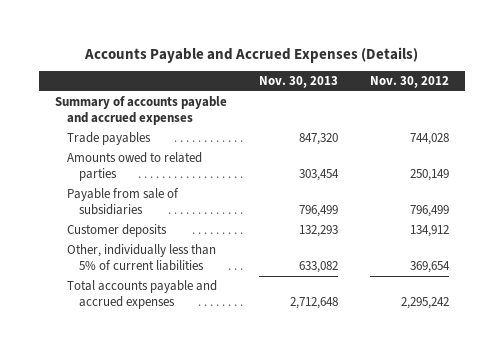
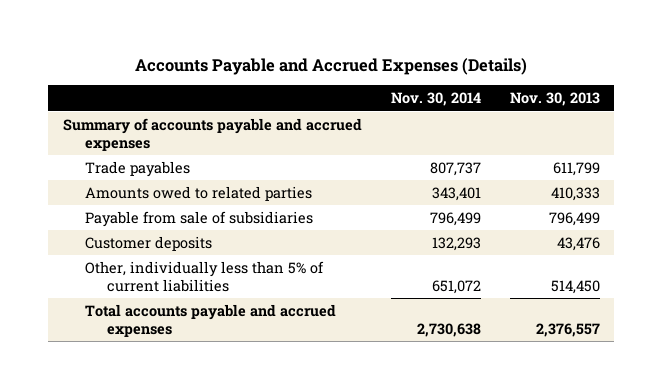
[370,76,450,89] Nov. 30, 2012 -> none
none -> [390,92,481,107] Nov. 30, 2014
[298,132,338,145] 847,320 -> [552,161,600,176] 611,799
[298,169,339,182] 303,454 -> [550,186,600,201] 410,333
[298,224,338,237] 132,293 -> [556,236,600,251] 43,476
[298,261,338,274] 633,082 -> [550,279,600,294] 514,450
[289,297,338,310] 2,712,648 -> [535,322,600,337] 2,376,557

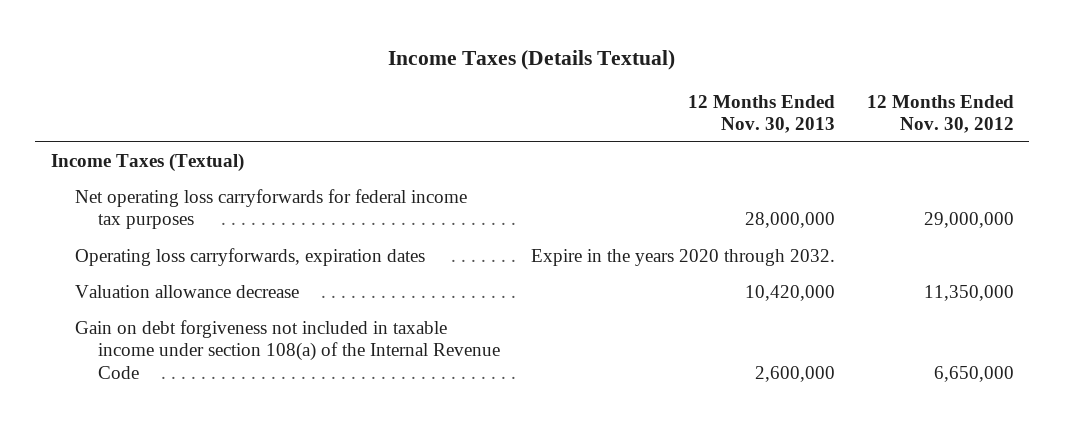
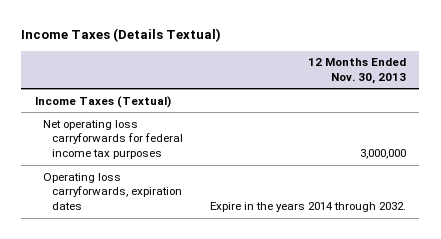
[866,94,1014,133] 12 Months Ended Nov. 30, 2012 -> none
[74,285,299,299] Valuation allowance decrease -> none
[74,320,501,379] Gain on debt forgiveness not included in taxable income under section 108(a) of the Internal Revenue Code -> none
[745,212,836,229] 28,000,000 -> [359,149,406,160] 3,000,000
[531,249,836,267] Expire in the years 2020 through 2032. -> [209,202,406,213] Expire in the years 2014 through 2032.

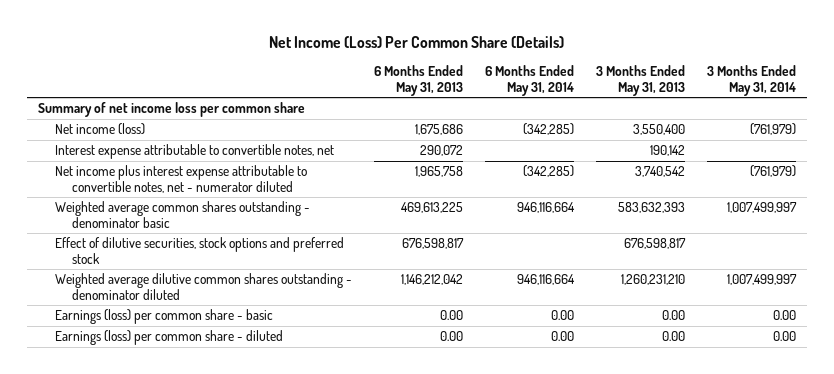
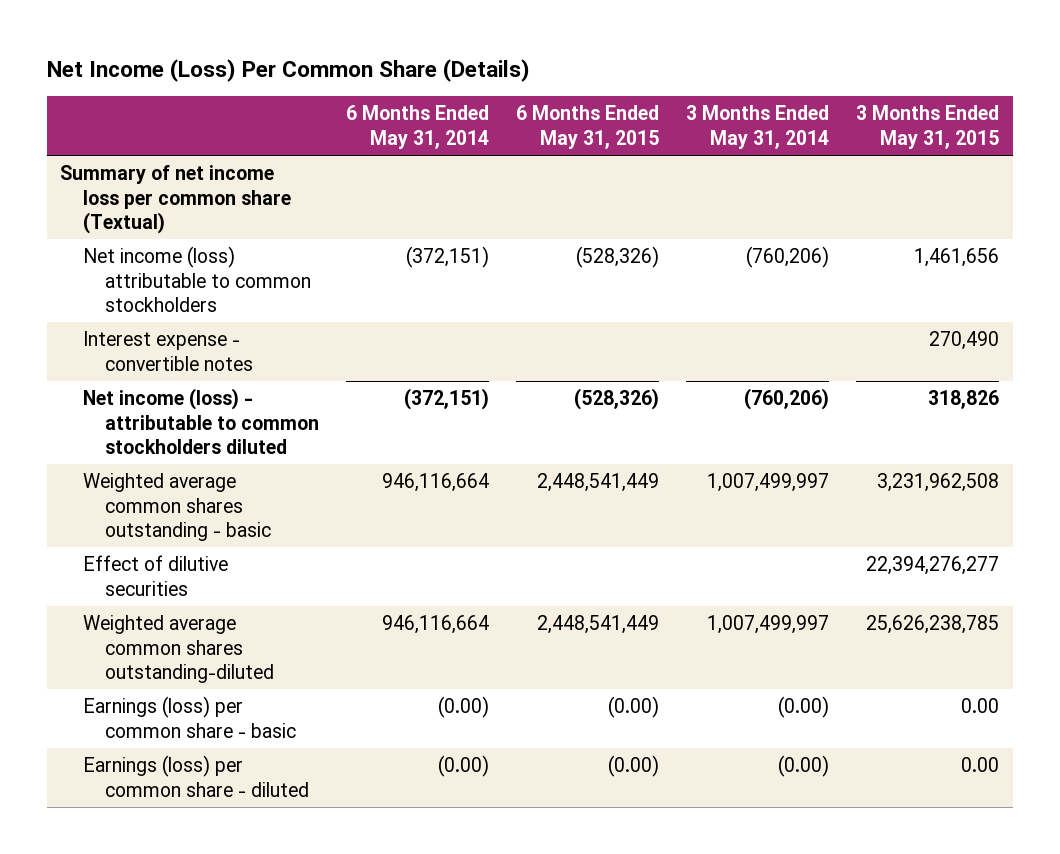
[374,65,464,96] 6 Months Ended May 31, 2013 -> none
[596,65,686,96] 3 Months Ended May 31, 2013 -> none
none -> [516,105,660,149] 6 Months Ended May 31, 2015
none -> [856,105,1000,149] 3 Months Ended May 31, 2015
[55,123,146,136] Net income (loss) -> none
[37,102,305,118] Summary of net income loss per common share -> [60,165,291,235] Summary of net income loss per common share (Textual)
none -> [82,246,312,313] Net income (loss) attributable to common stockholders
[55,144,335,160] Interest expense attributable to convertible notes, net -> [82,331,254,371] Interest expense - convertible notes
[55,165,308,193] Net income plus interest expense attributable to convertible notes, net - numerator diluted -> [82,388,320,455] Net income (loss) - attributable to common stockholders diluted
[523,165,575,178] (342,285) -> [404,388,490,411] (372,151)
[750,165,797,178] (761,979) -> [744,388,830,411] (760,206)
[55,201,311,228] Weighted average common shares outstanding - denominator basic -> [82,473,272,542] Weighted average common shares outstanding - basic
[55,237,345,264] Effect of dilutive securities, stock options and preferred stock -> [82,555,228,596] Effect of dilutive securities
[55,273,353,300] Weighted average dilutive common shares outstanding - denominator diluted -> [82,615,275,684] Weighted average common shares outstanding-diluted
[551,310,575,321] 0.00 -> [438,696,490,719] (0.00)
[773,310,797,321] 0.00 -> [778,696,830,719] (0.00)
[551,331,575,342] 0.00 -> [438,755,490,778] (0.00)
[773,331,797,342] 0.00 -> [778,755,830,778] (0.00)

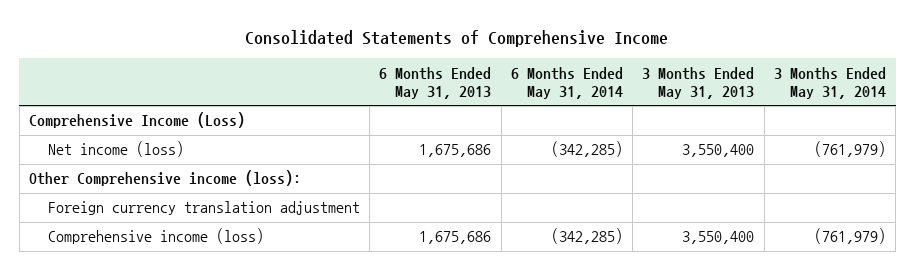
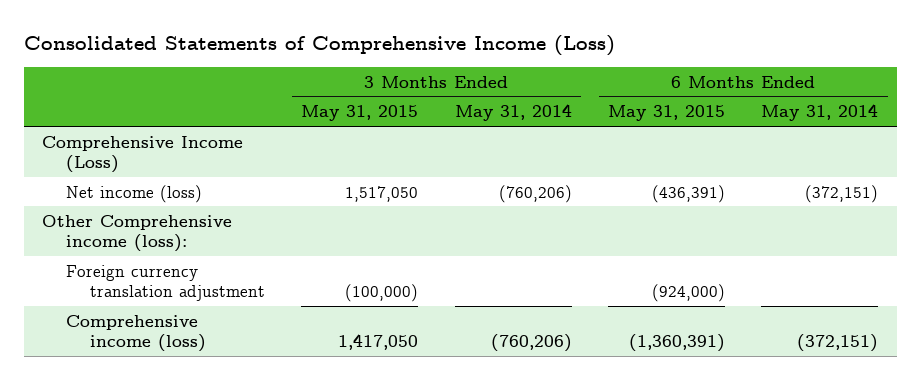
[245,30,669,48] Consolidated Statements of Comprehensive Income -> [23,35,615,57] Consolidated Statements of Comprehensive Income (Loss)
[379,66,492,100] 6 Months Ended May 31, 2013 -> none
[642,66,755,100] 3 Months Ended May 31, 2013 -> none
none -> [301,105,419,122] May 31, 2015
none -> [608,105,726,122] May 31, 2015
[550,141,623,158] (342,285) -> [805,184,879,203] (372,151)
[813,141,886,158] (761,979) -> [498,184,572,203] (760,206)
[550,228,623,245] (342,285) -> [797,333,879,352] (372,151)
[813,228,886,245] (761,979) -> [490,333,572,352] (760,206)

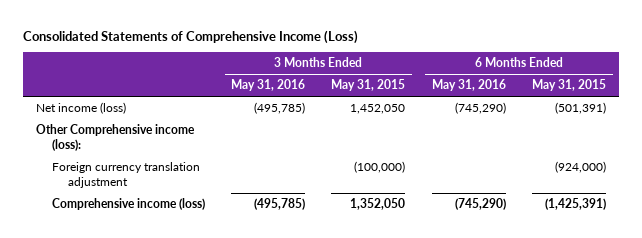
[454,104,572,122] May 31, 2014 -> none
[761,104,879,122] May 31, 2014 -> none
none -> [231,79,306,92] May 31, 2016
none -> [431,79,506,92] May 31, 2016
[41,135,243,173] Comprehensive Income (Loss) -> none
[345,185,419,202] 1,517,050 -> [350,104,406,115] 1,452,050
[652,184,726,203] (436,391) -> [554,102,606,115] (501,391)
[338,333,419,350] 1,417,050 -> [350,198,406,211] 1,352,050
[629,333,726,352] (1,360,391) -> [544,198,606,211] (1,425,391)

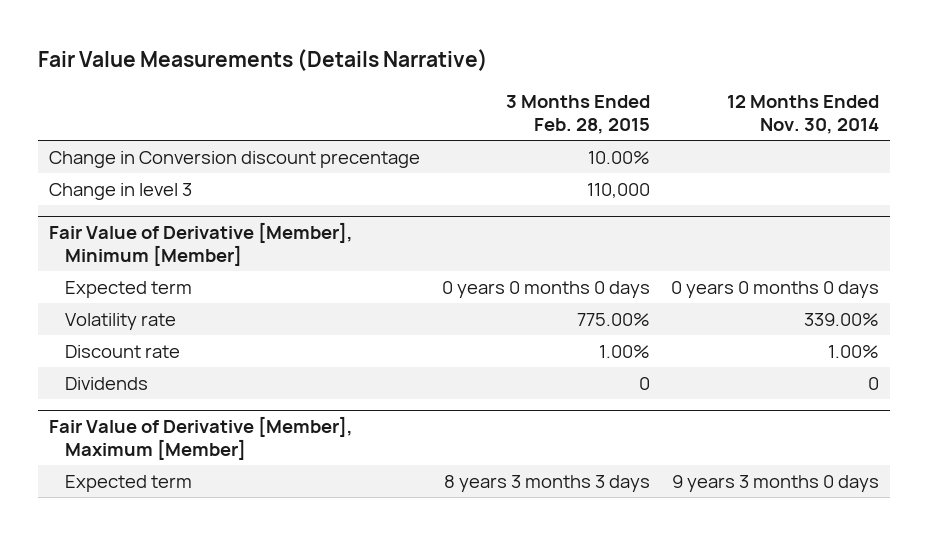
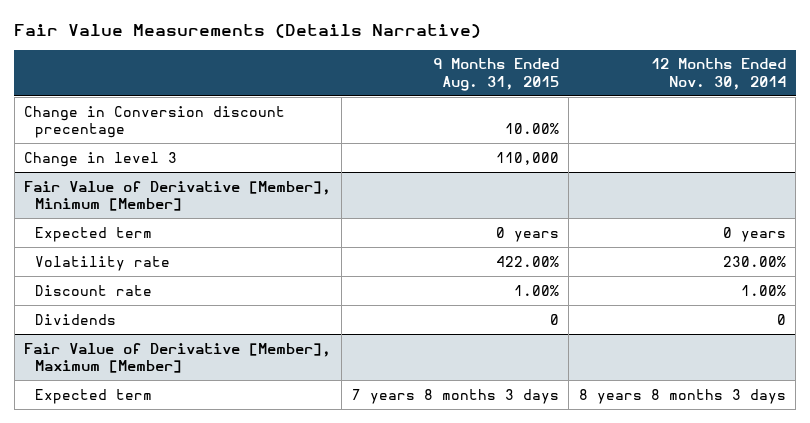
[505,95,650,135] 3 Months Ended Feb. 28, 2015 -> none
none -> [432,58,559,91] 9 Months Ended Aug. 31, 2015
[671,280,880,298] 0 years 0 months 0 days -> [722,226,786,242] 0 years
[804,312,880,326] 339.00% -> [722,255,786,267] 230.00%
[672,474,880,492] 9 years 3 months 0 days -> [578,388,786,404] 8 years 8 months 3 days

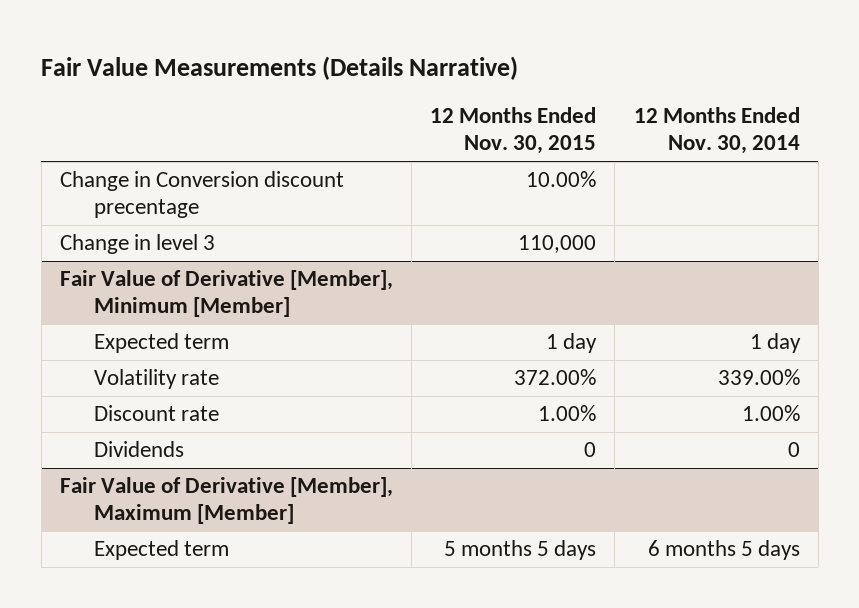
[432,58,559,91] 9 Months Ended Aug. 31, 2015 -> none
none -> [430,107,597,155] 12 Months Ended Nov. 30, 2015
[722,226,786,242] 0 years -> [749,333,801,354] 1 day
[722,255,786,267] 230.00% -> [717,369,800,386] 339.00%
[578,388,786,404] 8 years 8 months 3 days -> [647,540,800,561] 6 months 5 days

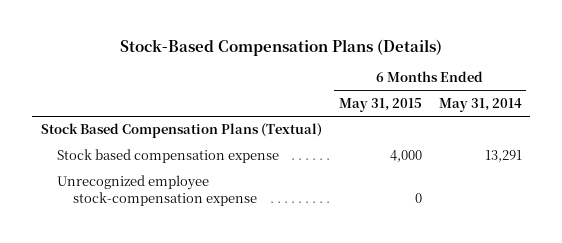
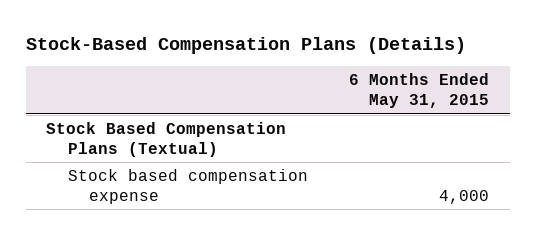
[438,97,522,112] May 31, 2014 -> none
[57,175,258,206] Unrecognized employee stock-compensation expense -> none

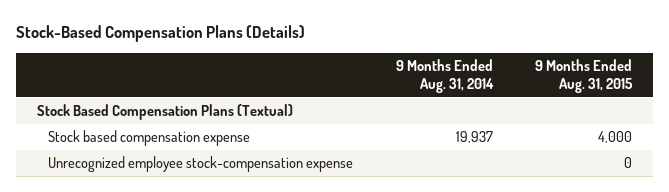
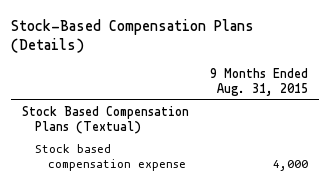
[395,58,494,93] 9 Months Ended Aug. 31, 2014 -> none
[48,156,354,173] Unrecognized employee stock-compensation expense -> none

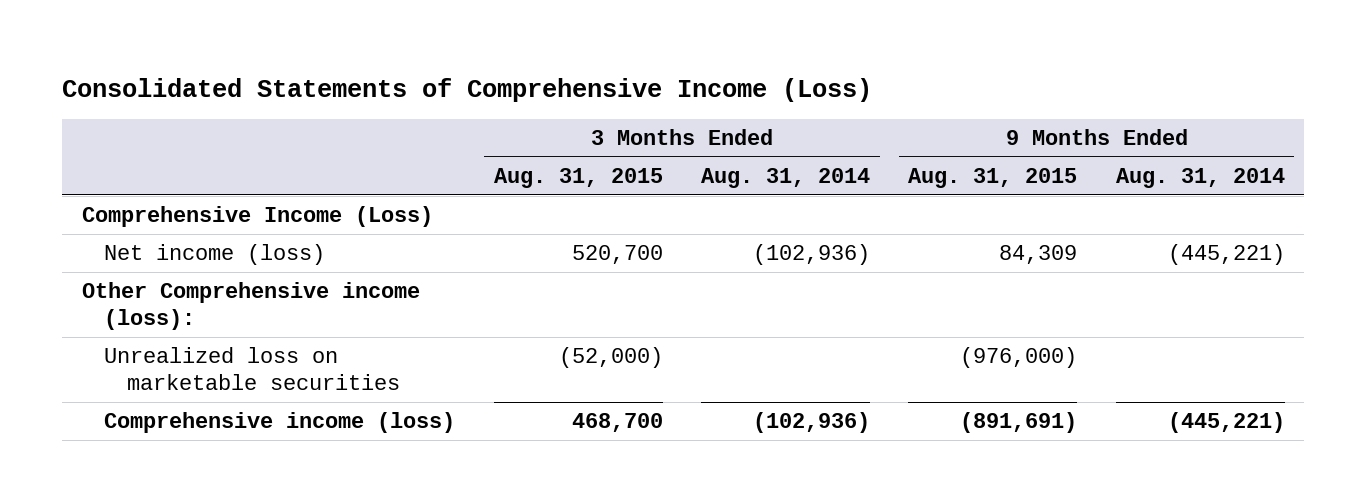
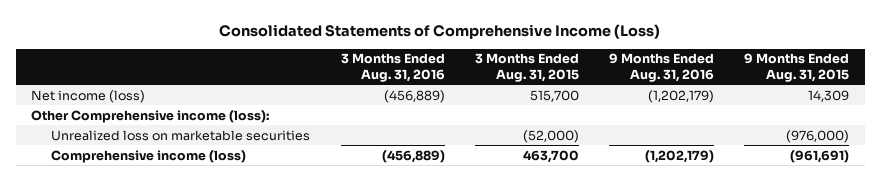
[701,168,871,189] Aug. 31, 2014 -> none
[1115,168,1285,189] Aug. 31, 2014 -> none
none -> [340,53,445,82] 3 Months Ended Aug. 31, 2016
none -> [609,53,715,82] 9 Months Ended Aug. 31, 2016
[81,206,433,228] Comprehensive Income (Loss) -> none
[571,245,663,265] 520,700 -> [529,89,579,102] 515,700
[999,245,1078,265] 84,309 -> [808,89,850,102] 14,309
[571,413,663,433] 468,700 -> [522,149,579,163] 463,700
[960,412,1078,434] (891,691) -> [790,149,850,163] (961,691)

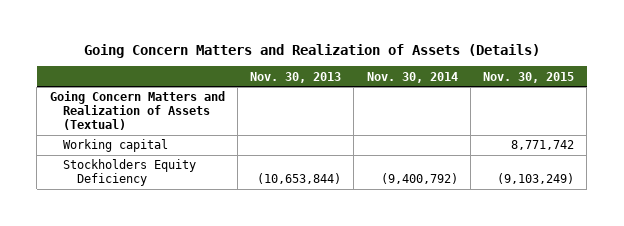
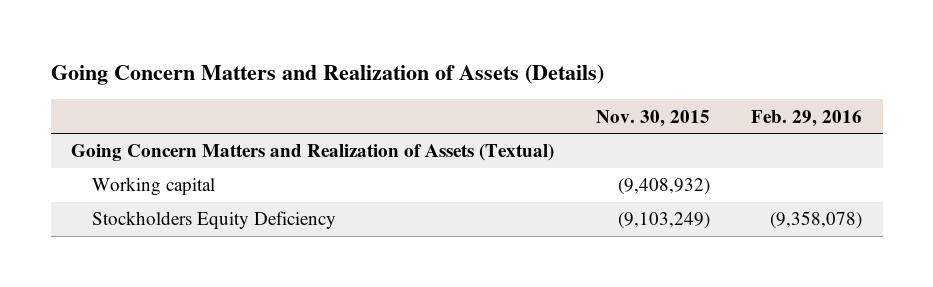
[250,71,342,83] Nov. 30, 2013 -> none
[366,71,458,83] Nov. 30, 2014 -> none
none -> [751,109,863,127] Feb. 29, 2016
[511,140,575,151] 8,771,742 -> [617,178,710,196] (9,408,932)

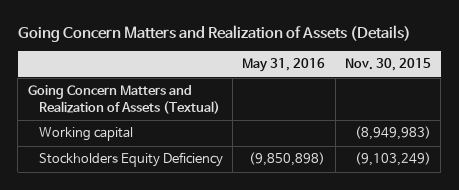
[751,109,863,127] Feb. 29, 2016 -> none
none -> [242,58,326,73] May 31, 2016
[617,178,710,196] (9,408,932) -> [355,126,432,141] (8,949,983)

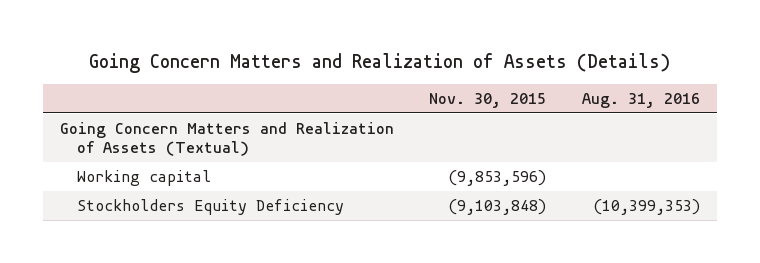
[242,58,326,73] May 31, 2016 -> none
none -> [581,92,700,108] Aug. 31, 2016
[355,126,432,141] (8,949,983) -> [448,170,547,187] (9,853,596)
[355,152,432,167] (9,103,249) -> [448,199,547,216] (9,103,848)

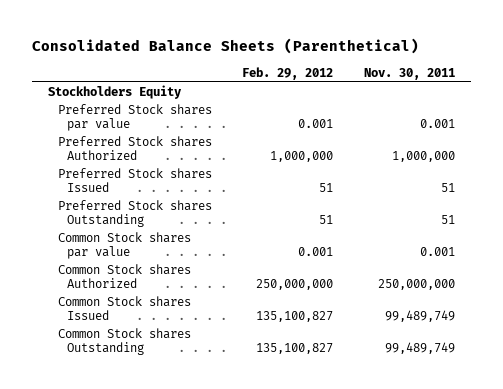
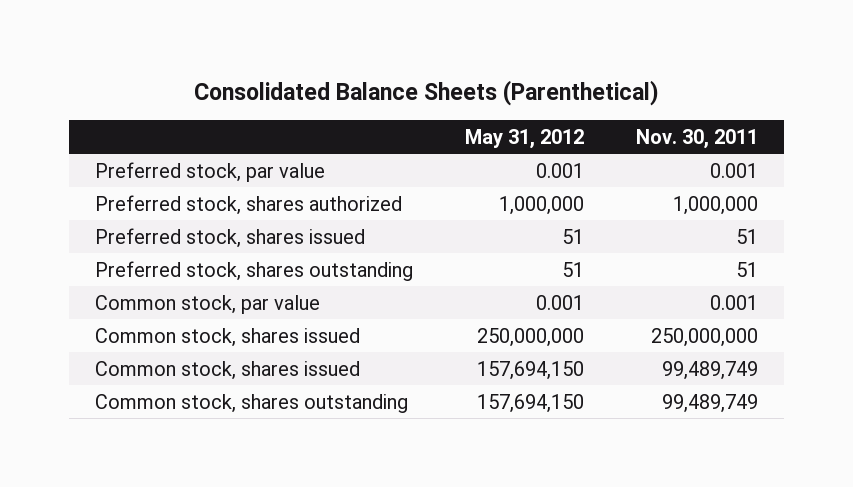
[242,66,334,80] Feb. 29, 2012 -> none
none -> [465,128,585,149] May 31, 2012
[47,85,182,100] Stockholders Equity -> none
[57,104,212,132] Preferred Stock shares par value -> [95,161,326,182] Preferred stock, par value
[57,136,212,161] Preferred Stock shares Authorized -> [95,194,403,215] Preferred stock, shares authorized
[57,168,212,193] Preferred Stock shares Issued -> [95,227,366,248] Preferred stock, shares issued
[57,200,212,228] Preferred Stock shares Outstanding -> [95,260,414,281] Preferred stock, shares outstanding
[57,232,191,260] Common Stock shares par value -> [95,294,321,314] Common stock, par value
[57,264,191,289] Common Stock shares Authorized -> [95,327,361,347] Common stock, shares issued
[57,296,191,321] Common Stock shares Issued -> [95,360,361,380] Common stock, shares issued
[57,328,191,356] Common Stock shares Outstanding -> [95,393,409,413] Common stock, shares outstanding

